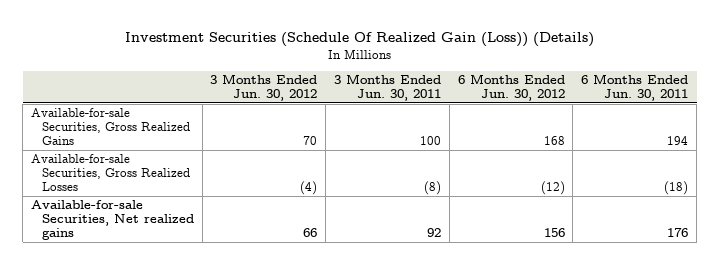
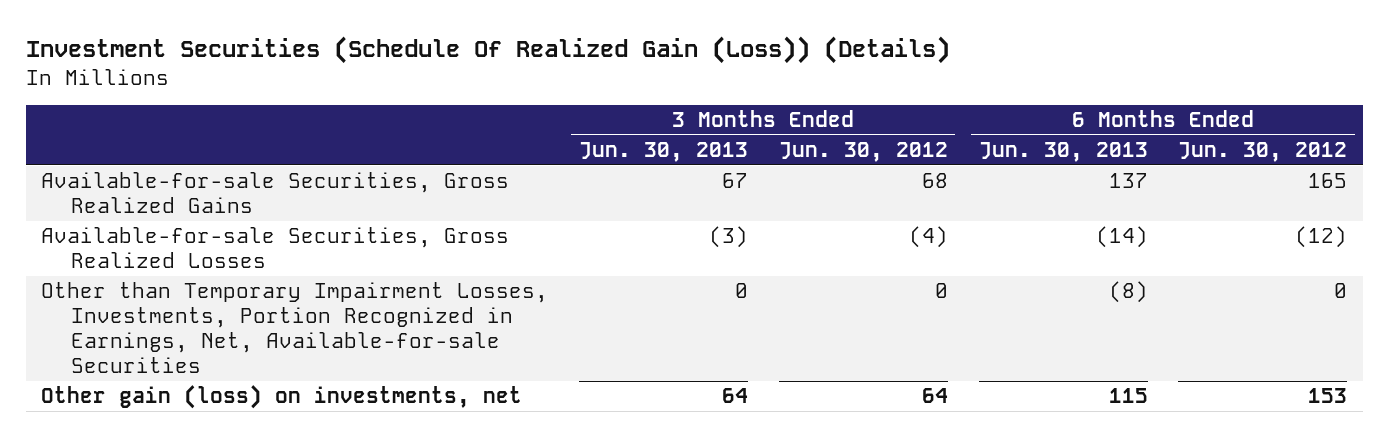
[334,73,442,102] 3 Months Ended Jun. 30, 2011 -> none
[581,73,689,102] 6 Months Ended Jun. 30, 2011 -> none
none -> [578,142,748,163] Jun. 30, 2013
none -> [978,142,1148,163] Jun. 30, 2013
[303,136,318,146] 70 -> [921,173,948,189] 68
[543,136,565,146] 168 -> [1308,173,1348,189] 165
[31,200,194,241] Available-for-sale Securities, Net realized gains -> none
none -> [40,282,548,374] Other than Temporary Impairment Losses, Investments, Portion Recognized in Earnings, Net, Available-for-sale Securities
none -> [40,385,522,410] Other gain (loss) on investments, net

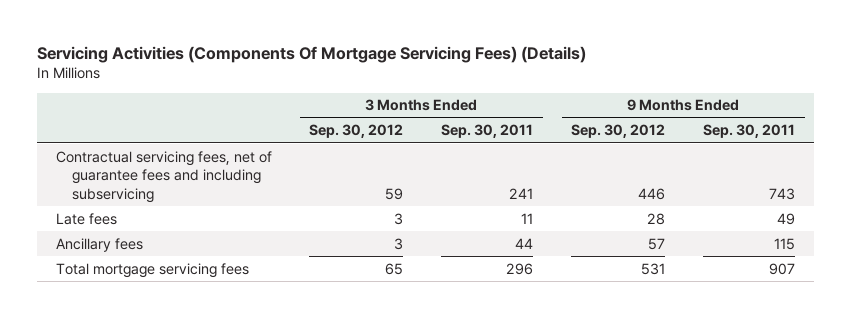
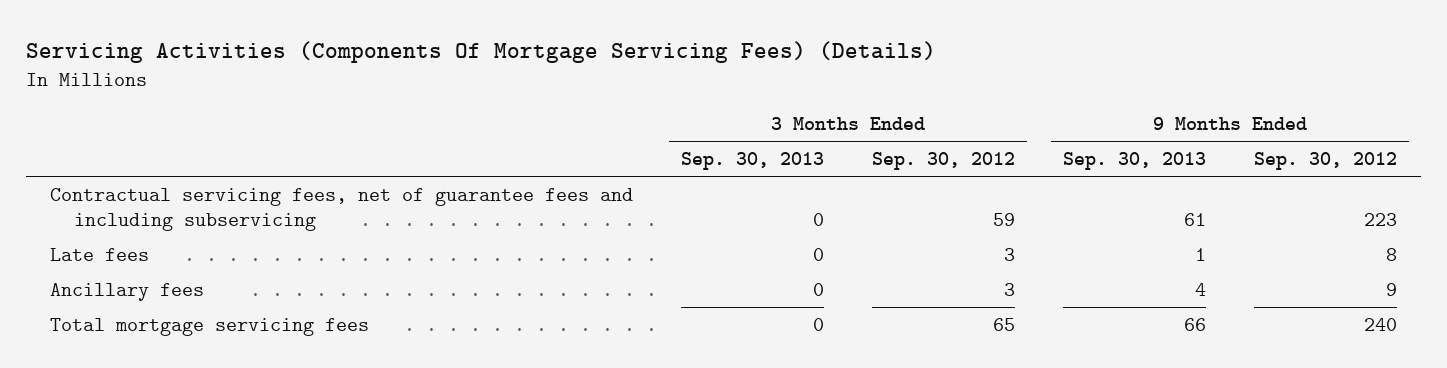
[441,124,534,139] Sep. 30, 2011 -> none
[703,124,796,139] Sep. 30, 2011 -> none
none -> [680,151,824,170] Sep. 30, 2013
none -> [1063,151,1207,170] Sep. 30, 2013
[638,187,666,200] 446 -> [1364,212,1398,226] 223
[647,212,666,225] 28 -> [1386,247,1398,261] 8
[648,237,666,250] 57 -> [1386,282,1398,296] 9
[641,262,666,275] 531 -> [1364,317,1398,331] 240

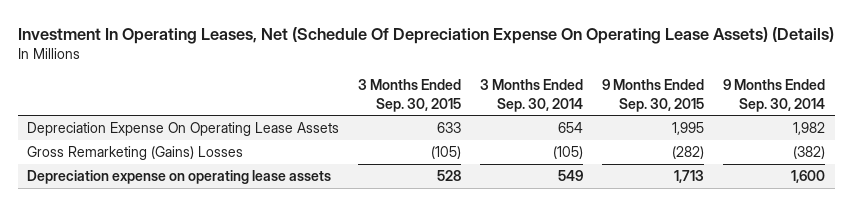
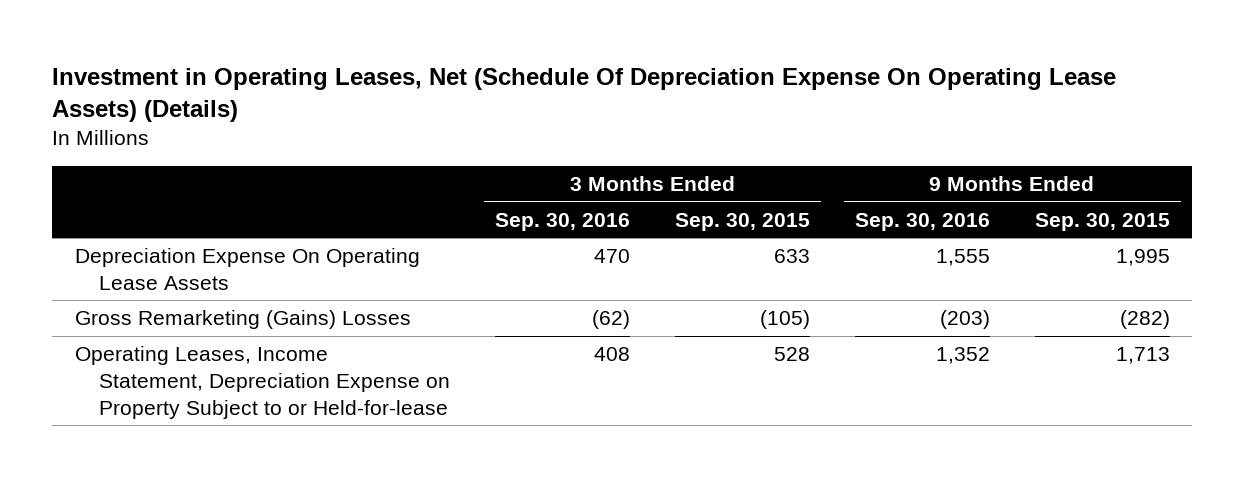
[17,26,834,44] Investment In Operating Leases, Net (Schedule Of Depreciation Expense On Operating Lease Assets) (Details) -> [52,67,1117,123] Investment in Operating Leases, Net (Schedule Of Depreciation Expense On Operating Lease Assets) (Details)
[480,79,584,112] 3 Months Ended Sep. 30, 2014 -> none
[723,79,826,112] 9 Months Ended Sep. 30, 2014 -> none
none -> [495,212,631,231] Sep. 30, 2016
none -> [854,212,990,231] Sep. 30, 2016
[27,170,332,185] Depreciation expense on operating lease assets -> [74,345,451,419] Operating Leases, Income Statement, Depreciation Expense on Property Subject to or Held-for-lease

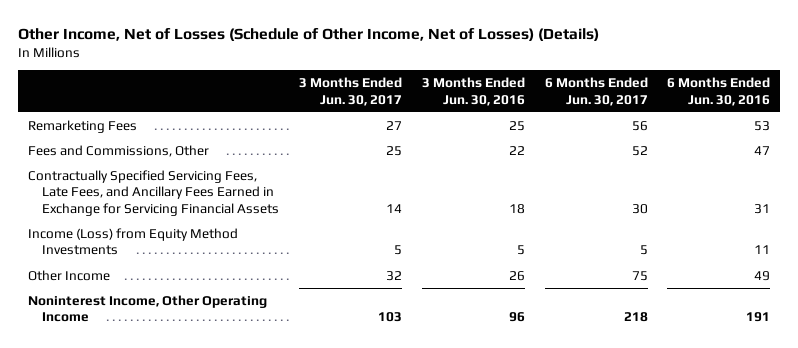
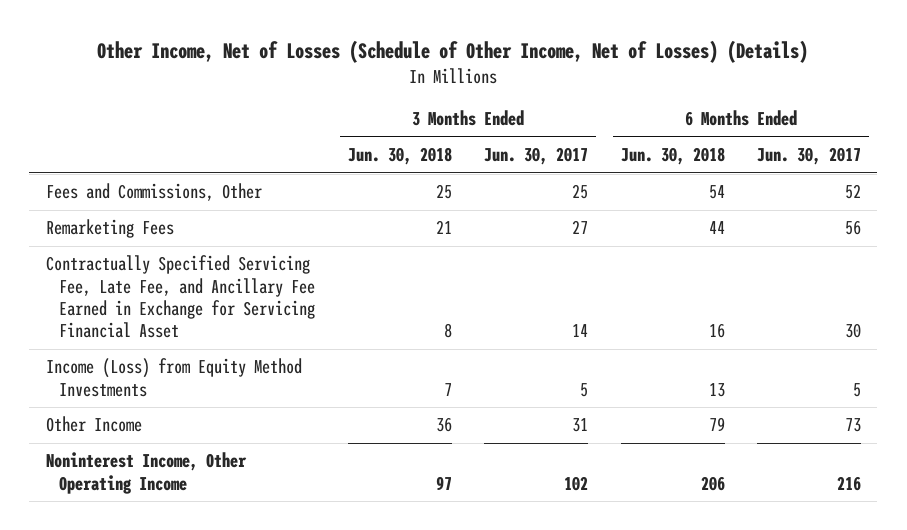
[421,77,525,106] 3 Months Ended Jun. 30, 2016 -> none
[667,77,771,106] 6 Months Ended Jun. 30, 2016 -> none
none -> [347,147,452,166] Jun. 30, 2018
none -> [620,147,725,166] Jun. 30, 2018
[27,120,137,134] Remarketing Fees -> [45,219,174,239] Remarketing Fees
[27,170,280,216] Contractually Specified Servicing Fees, Late Fees, and Ancillary Fees Earned in Exchange for Servicing Financial Assets -> [45,255,316,339] Contractually Specified Servicing Fee, Late Fee, and Ancillary Fee Earned in Exchange for Servicing Financial Asset
[386,271,403,282] 32 -> [572,418,589,433] 31
[631,271,648,282] 75 -> [845,418,862,433] 73
[378,312,403,323] 103 -> [564,475,589,491] 102
[623,312,648,323] 218 -> [837,475,862,491] 216

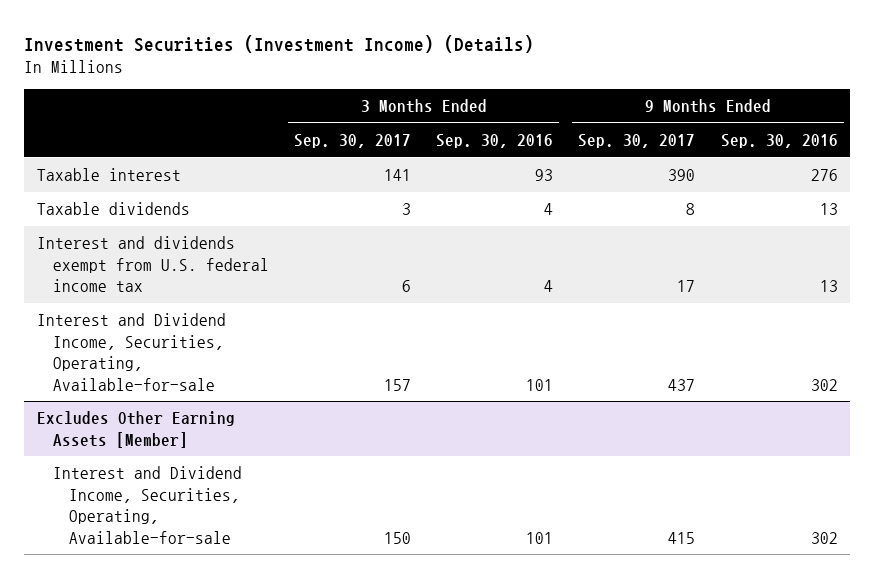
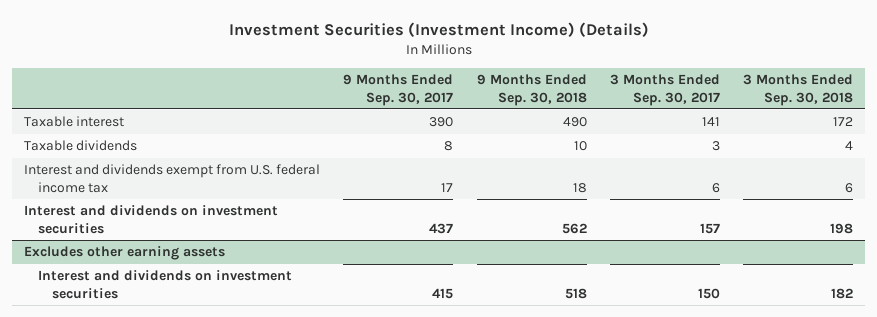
[436,133,554,148] Sep. 30, 2016 -> none
[720,133,838,148] Sep. 30, 2016 -> none
none -> [476,74,587,106] 9 Months Ended Sep. 30, 2018
none -> [743,74,854,106] 3 Months Ended Sep. 30, 2018
[36,313,226,391] Interest and Dividend Income, Securities, Operating, Available-for-sale -> [24,205,279,234] Interest and dividends on investment securities
[36,411,235,448] Excludes Other Earning Assets [Member] -> [24,246,226,261] Excludes other earning assets
[52,466,242,544] Interest and Dividend Income, Securities, Operating, Available-for-sale -> [38,270,293,299] Interest and dividends on investment securities

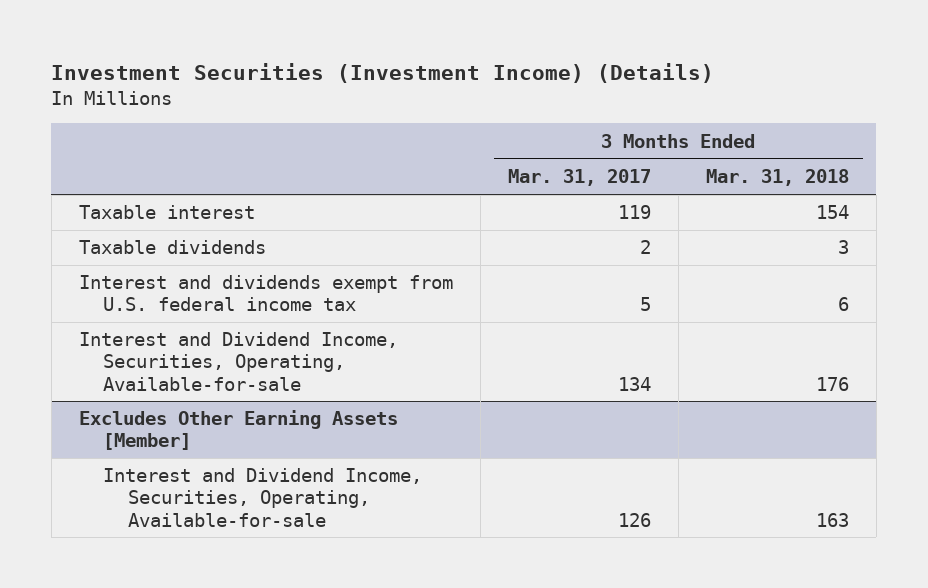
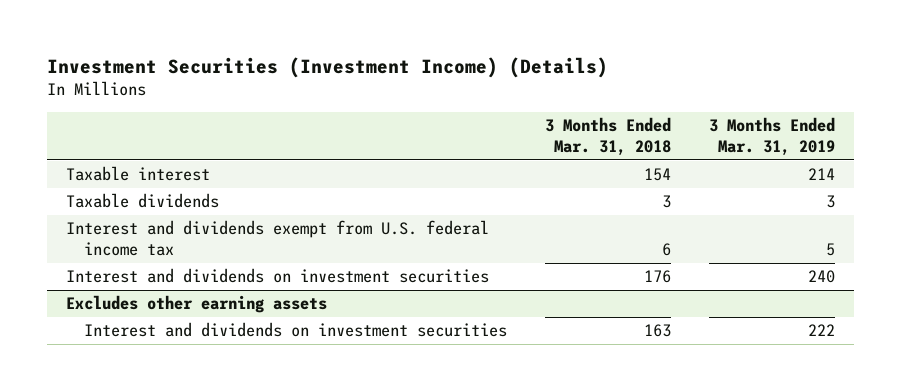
[507,169,651,187] Mar. 31, 2017 -> none
none -> [708,117,835,156] 3 Months Ended Mar. 31, 2019
[78,332,398,391] Interest and Dividend Income, Securities, Operating, Available-for-sale -> [65,268,489,284] Interest and dividends on investment securities
[78,410,398,451] Excludes Other Earning Assets [Member] -> [65,295,327,314] Excludes other earning assets
[103,468,423,527] Interest and Dividend Income, Securities, Operating, Available-for-sale -> [84,322,508,338] Interest and dividends on investment securities

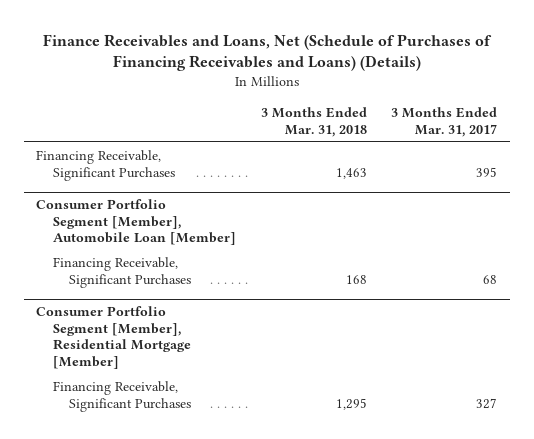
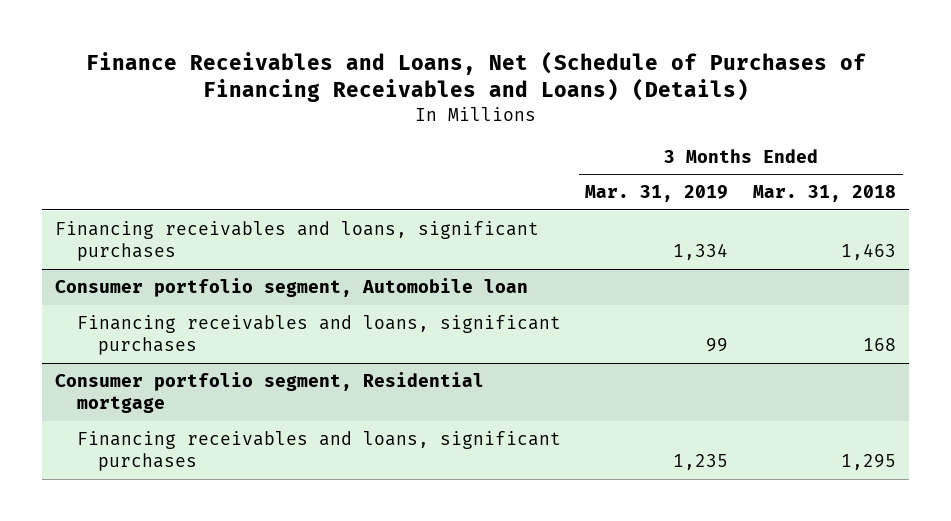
[391,107,498,137] 3 Months Ended Mar. 31, 2017 -> none
none -> [585,185,729,203] Mar. 31, 2019
[36,149,175,181] Financing Receivable, Significant Purchases -> [54,220,539,262] Financing receivables and loans, significant purchases
[36,199,236,246] Consumer Portfolio Segment [Member], Automobile Loan [Member] -> [54,277,528,297] Consumer portfolio segment, Automobile loan
[52,256,192,288] Financing Receivable, Significant Purchases -> [76,314,561,356] Financing receivables and loans, significant purchases
[36,306,191,370] Consumer Portfolio Segment [Member], Residential Mortgage [Member] -> [54,371,484,414] Consumer portfolio segment, Residential mortgage
[52,380,192,412] Financing Receivable, Significant Purchases -> [76,430,561,472] Financing receivables and loans, significant purchases

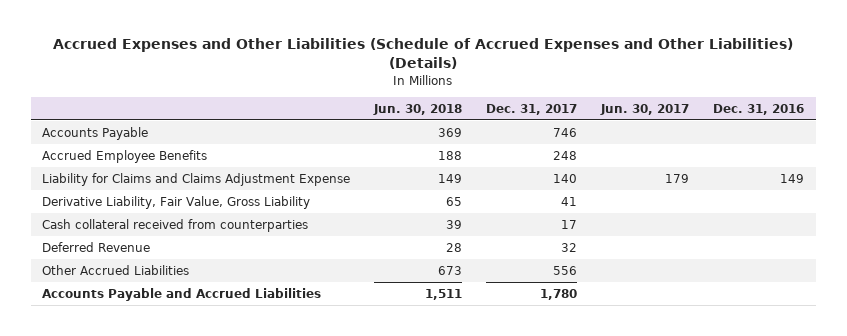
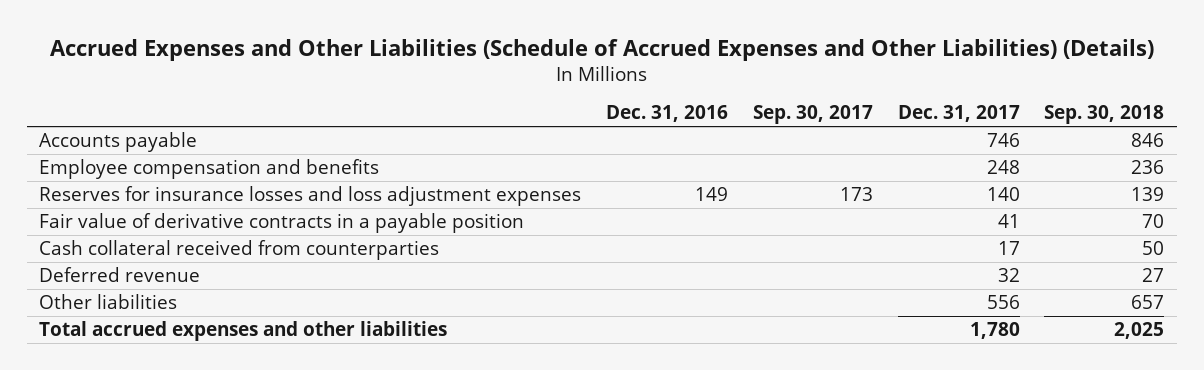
[373,103,463,115] Jun. 30, 2018 -> none
[600,103,690,115] Jun. 30, 2017 -> none
none -> [752,105,873,125] Sep. 30, 2017
none -> [1044,105,1165,125] Sep. 30, 2018
[42,126,149,140] Accounts Payable -> [39,132,198,153] Accounts payable
[42,149,208,163] Accrued Employee Benefits -> [39,159,380,180] Employee compensation and benefits
[42,172,351,186] Liability for Claims and Claims Adjustment Expense -> [39,186,582,207] Reserves for insurance losses and loss adjustment expenses
[42,195,311,209] Derivative Liability, Fair Value, Gross Liability -> [39,213,525,234] Fair value of derivative contracts in a payable position
[42,241,151,252] Deferred Revenue -> [39,267,201,283] Deferred revenue
[42,264,190,275] Other Accrued Liabilities -> [39,294,178,310] Other liabilities
[42,287,322,301] Accounts Payable and Accrued Liabilities -> [39,321,448,342] Total accrued expenses and other liabilities

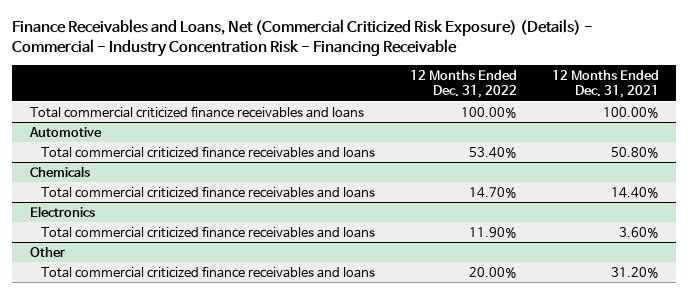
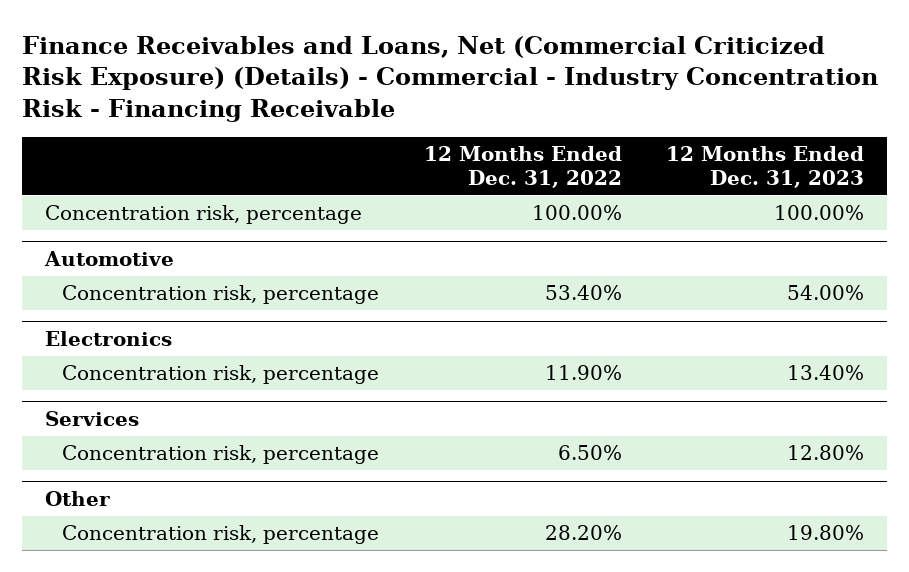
[551,70,659,99] 12 Months Ended Dec. 31, 2021 -> none
none -> [666,146,865,189] 12 Months Ended Dec. 31, 2023
[29,105,364,118] Total commercial criticized finance receivables and loans -> [44,205,362,225] Concentration risk, percentage
[29,165,90,177] Chemicals -> none
[41,185,376,198] Total commercial criticized finance receivables and loans -> none
[41,145,376,158] Total commercial criticized finance receivables and loans -> [61,285,379,305] Concentration risk, percentage
[41,225,376,238] Total commercial criticized finance receivables and loans -> [61,365,379,385] Concentration risk, percentage
none -> [44,411,139,427] Services
none -> [61,445,379,465] Concentration risk, percentage
[41,265,376,278] Total commercial criticized finance receivables and loans -> none
none -> [61,525,379,545] Concentration risk, percentage

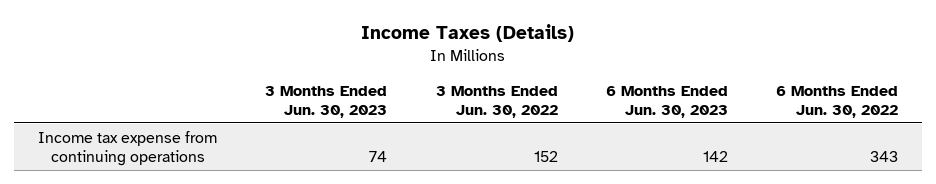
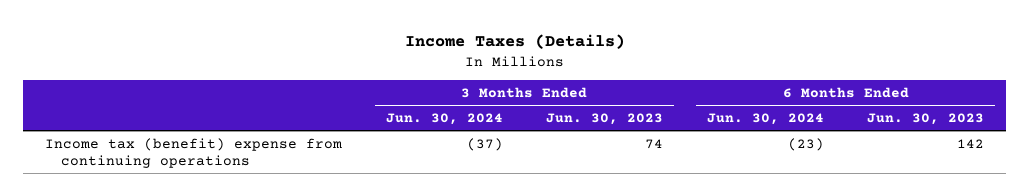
[435,85,558,118] 3 Months Ended Jun. 30, 2022 -> none
[776,85,899,118] 6 Months Ended Jun. 30, 2022 -> none
none -> [385,112,503,125] Jun. 30, 2024
none -> [706,112,824,125] Jun. 30, 2024
[37,130,217,167] Income tax expense from continuing operations -> [45,137,343,168] Income tax (benefit) expense from continuing operations

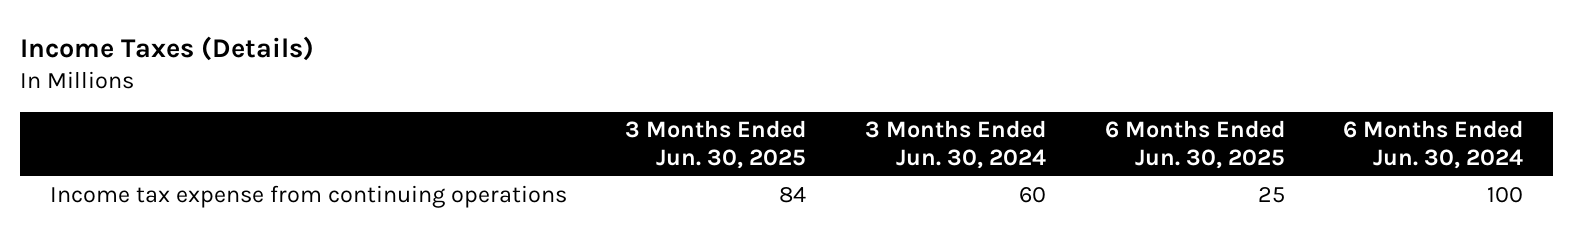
[546,112,664,125] Jun. 30, 2023 -> none
[867,112,985,125] Jun. 30, 2023 -> none
none -> [625,120,807,169] 3 Months Ended Jun. 30, 2025
none -> [1104,120,1285,169] 6 Months Ended Jun. 30, 2025
[45,137,343,168] Income tax (benefit) expense from continuing operations -> [49,184,567,208] Income tax expense from continuing operations
[466,137,503,151] (37) -> [1019,186,1047,203] 60
[787,137,824,151] (23) -> [1487,186,1524,203] 100

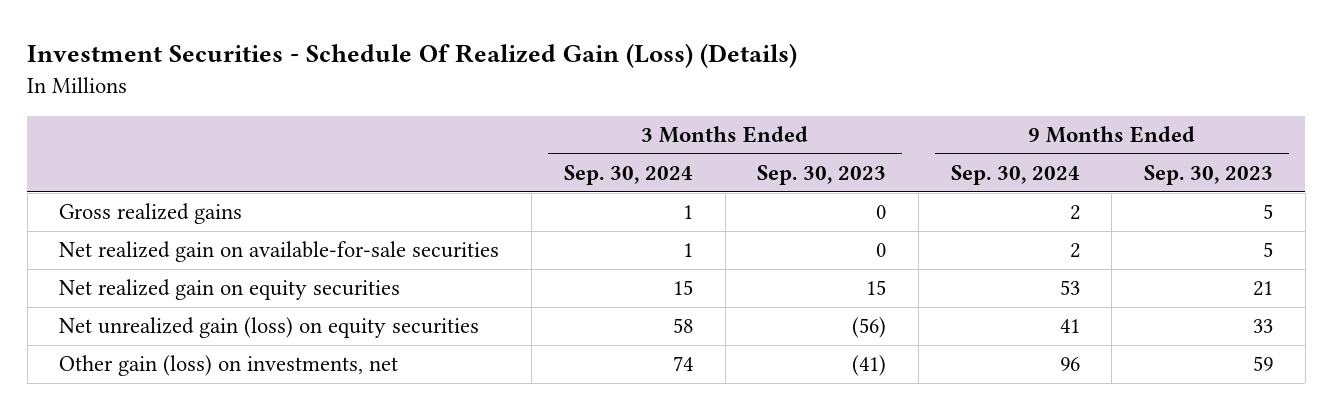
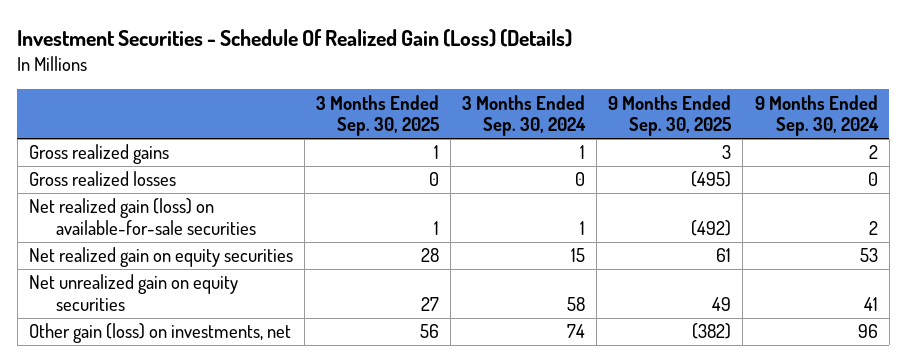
[757,165,887,186] Sep. 30, 2023 -> none
[1144,165,1274,186] Sep. 30, 2023 -> none
none -> [315,94,439,137] 3 Months Ended Sep. 30, 2025
none -> [608,94,732,137] 9 Months Ended Sep. 30, 2025
none -> [28,171,176,187] Gross realized losses
[59,241,500,263] Net realized gain on available-for-sale securities -> [28,198,256,235] Net realized gain (loss) on available-for-sale securities
[59,317,480,339] Net unrealized gain (loss) on equity securities -> [28,274,238,311] Net unrealized gain on equity securities

